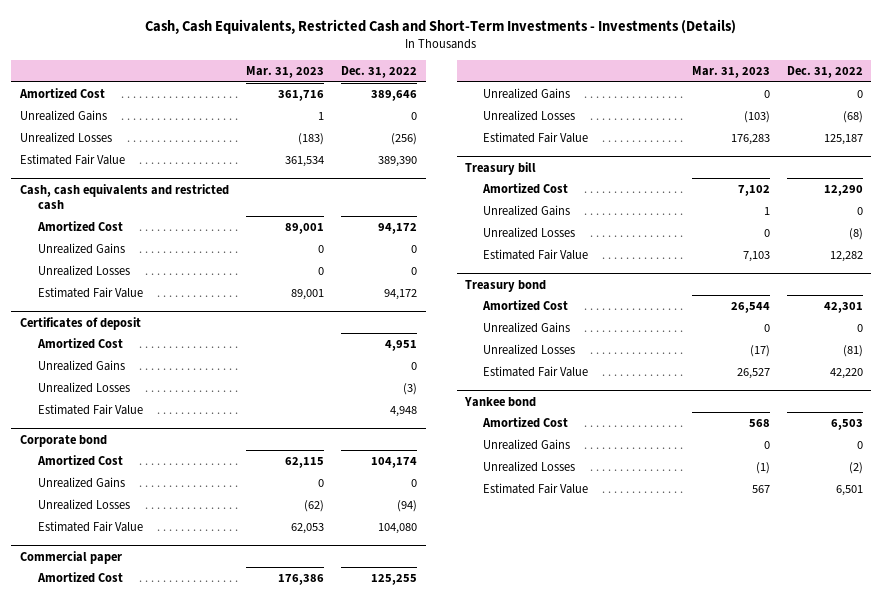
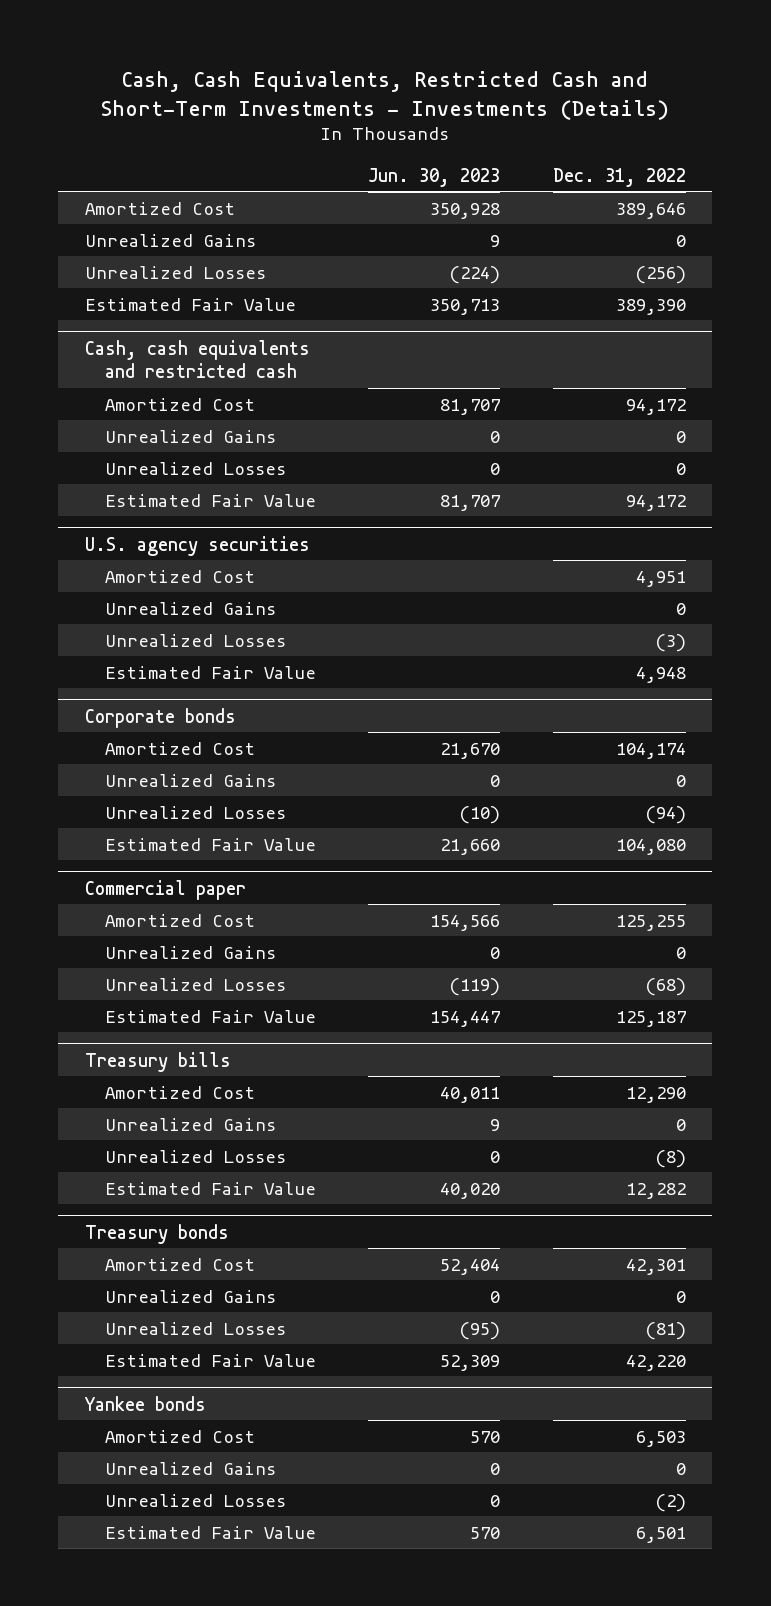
[246,66,325,79] Mar. 31, 2023 -> none
none -> [368,167,501,187] Jun. 30, 2023
[20,316,142,330] Certificates of deposit -> none
none -> [84,535,310,556] U.S. agency securities
[20,434,108,447] Corporate bond -> [84,707,236,728] Corporate bonds
[465,161,537,175] Treasury bill -> [84,1051,231,1072] Treasury bills
[465,279,547,292] Treasury bond -> [84,1223,229,1244] Treasury bonds
[464,396,537,407] Yankee bond -> [83,1395,206,1411] Yankee bonds

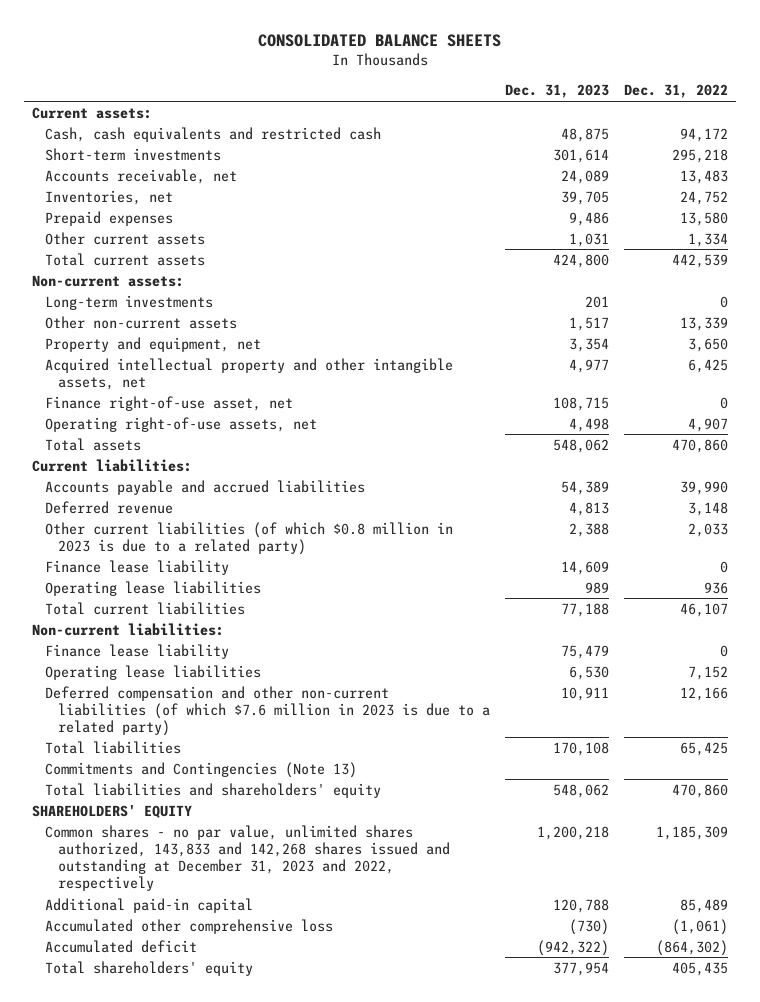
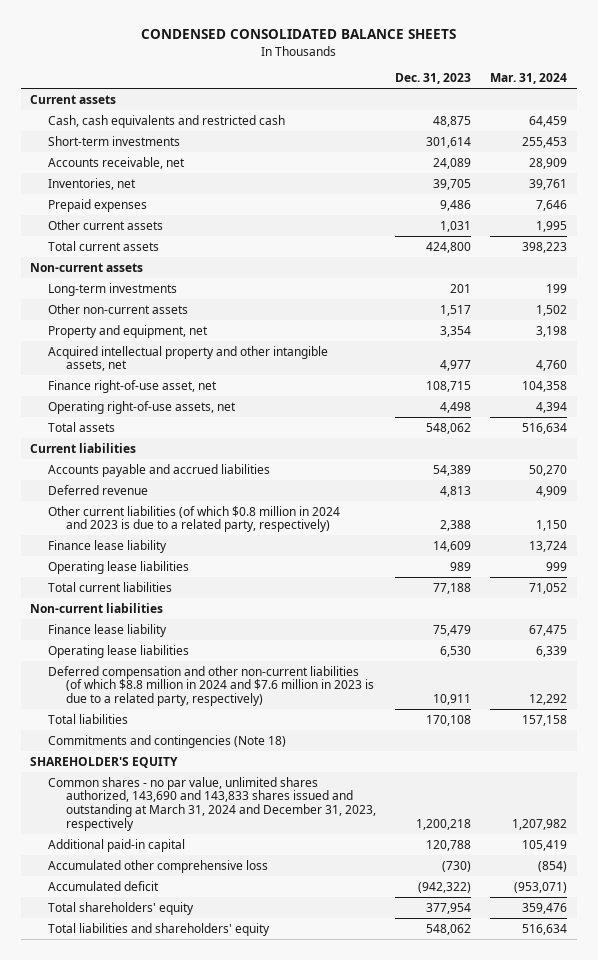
[257,34,501,48] CONSOLIDATED BALANCE SHEETS -> [140,29,456,40] CONDENSED CONSOLIDATED BALANCE SHEETS
[624,84,729,99] Dec. 31, 2022 -> none
none -> [490,73,568,85] Mar. 31, 2024
[31,106,152,119] Current assets: -> [30,94,117,104] Current assets
[31,274,184,287] Non-current assets: -> [30,262,144,272] Non-current assets
[31,458,192,472] Current liabilities: -> [30,442,137,453] Current liabilities
[44,521,453,555] Other current liabilities (of which $0.8 million in 2023 is due to a related party) -> [48,505,341,533] Other current liabilities (of which $0.8 million in 2024 and 2023 is due to a related party, respectively)
[31,622,224,636] Non-current liabilities: -> [30,602,164,613] Non-current liabilities
[44,685,490,736] Deferred compensation and other non-current liabilities (of which $7.6 million in 2023 is due to a related party) -> [48,665,375,707] Deferred compensation and other non-current liabilities (of which $8.8 million in 2024 and $7.6 million in 2023 is due to a related party, respectively)
[44,761,357,778] Commitments and Contingencies (Note 13) -> [48,734,287,748] Commitments and contingencies (Note 18)
[31,804,192,818] SHAREHOLDERS' EQUITY -> [30,756,179,768] SHAREHOLDER'S EQUITY
[44,824,450,891] Common shares - no par value, unlimited shares authorized, 143,833 and 142,268 shares issued and outstanding at December 31, 2023 and 2022, respectively -> [48,776,377,831] Common shares - no par value, unlimited shares authorized, 143,690 and 143,833 shares issued and outstanding at March 31, 2024 and December 31, 2023, respectively
[44,782,381,798] Total liabilities and shareholders' equity -> [48,922,271,936] Total liabilities and shareholders' equity

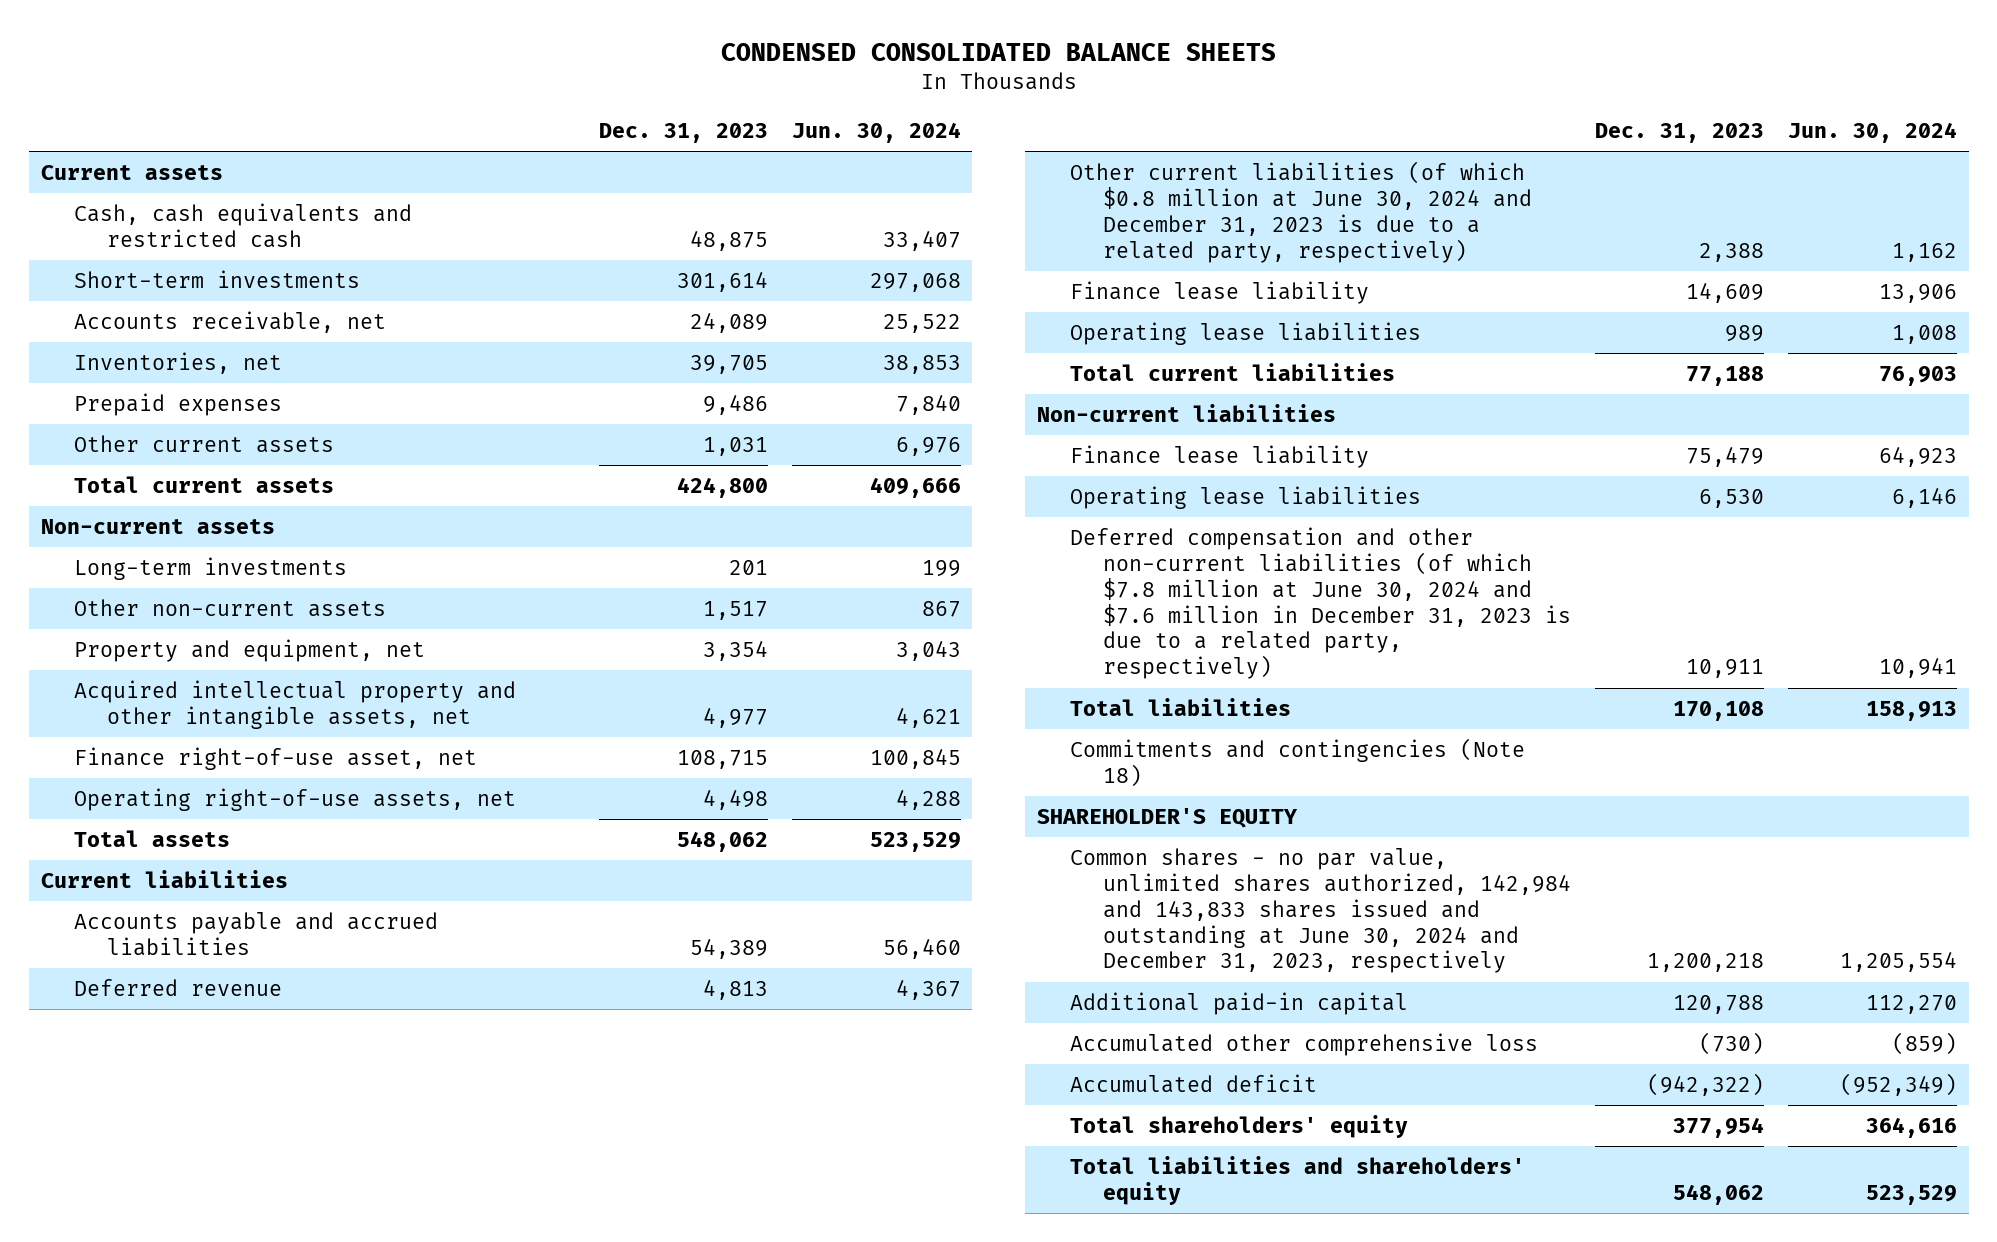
[490,73,568,85] Mar. 31, 2024 -> none
none -> [791,122,961,144] Jun. 30, 2024
[48,505,341,533] Other current liabilities (of which $0.8 million in 2024 and 2023 is due to a related party, respectively) -> [1069,160,1532,263] Other current liabilities (of which $0.8 million at June 30, 2024 and December 31, 2023 is due to a related party, respectively)
[48,665,375,707] Deferred compensation and other non-current liabilities (of which $8.8 million in 2024 and $7.6 million in 2023 is due to a related party, respectively) -> [1069,526,1571,680] Deferred compensation and other non-current liabilities (of which $7.8 million at June 30, 2024 and $7.6 million in December 31, 2023 is due to a related party, respectively)
[48,776,377,831] Common shares - no par value, unlimited shares authorized, 143,690 and 143,833 shares issued and outstanding at March 31, 2024 and December 31, 2023, respectively -> [1069,847,1571,974] Common shares - no par value, unlimited shares authorized, 142,984 and 143,833 shares issued and outstanding at June 30, 2024 and December 31, 2023, respectively

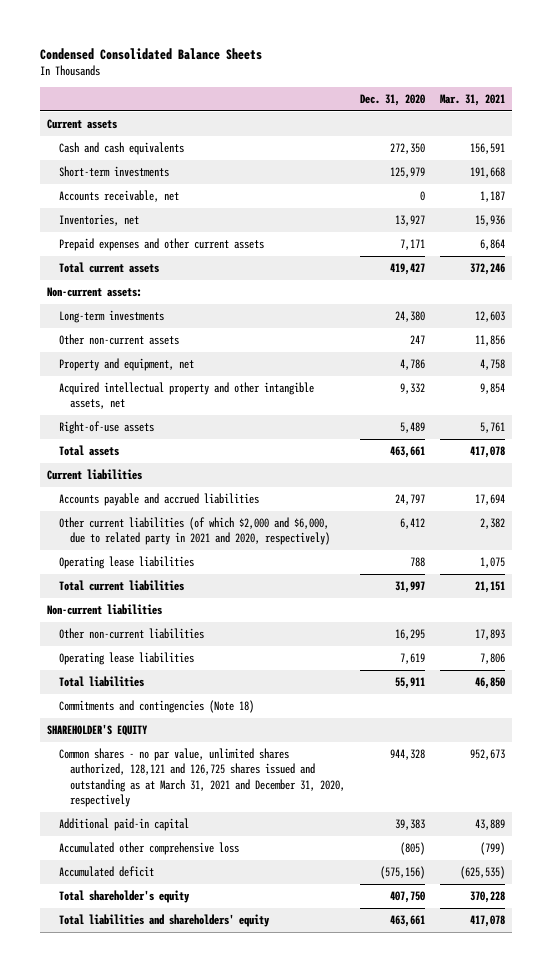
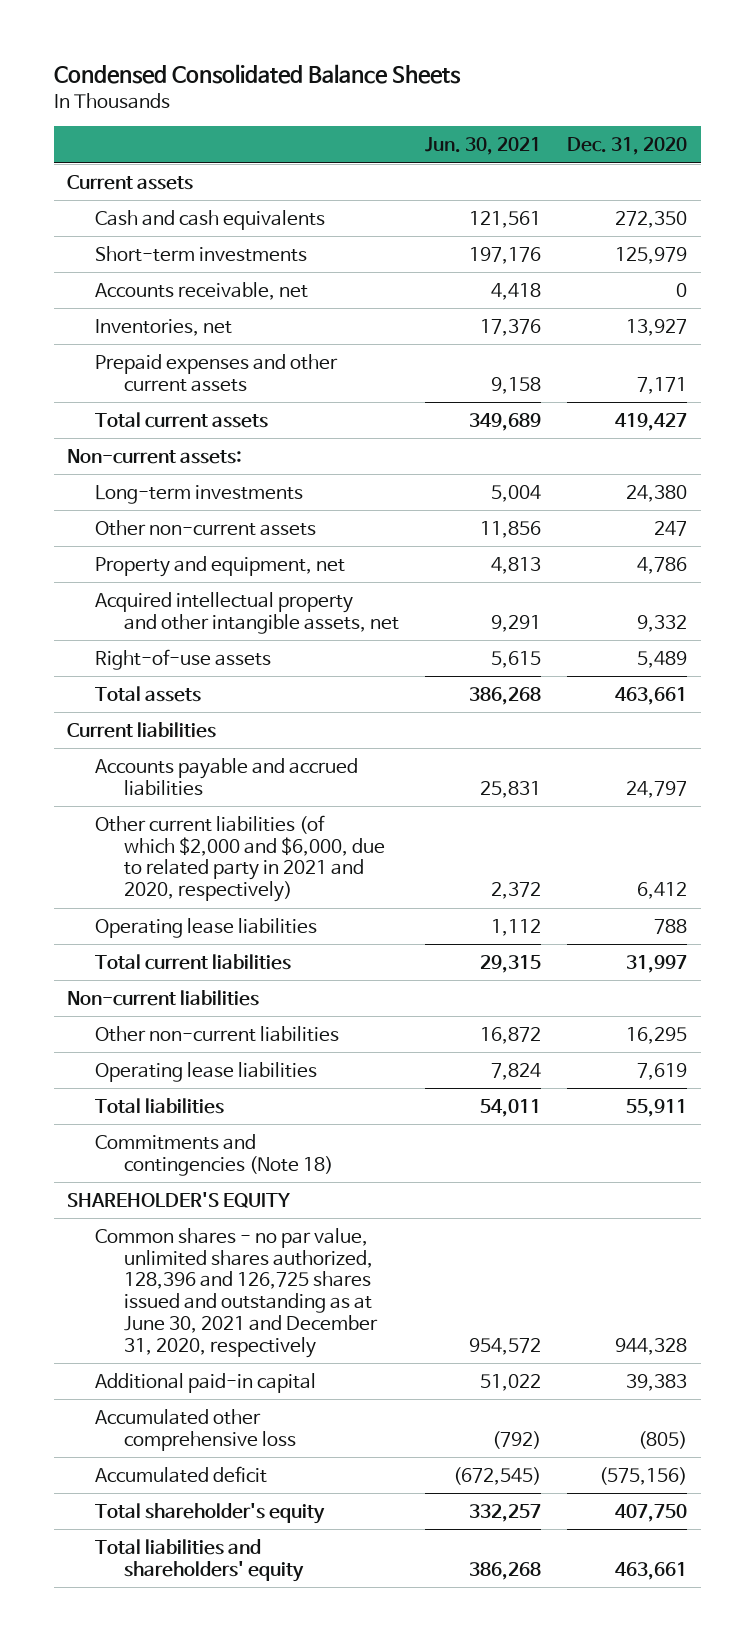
[439,93,505,106] Mar. 31, 2021 -> none
none -> [424,137,541,156] Jun. 30, 2021
[58,748,346,807] Common shares - no par value, unlimited shares authorized, 128,121 and 126,725 shares issued and outstanding as at March 31, 2021 and December 31, 2020, respectively -> [95,1227,378,1358] Common shares - no par value, unlimited shares authorized, 128,396 and 126,725 shares issued and outstanding as at June 30, 2021 and December 31, 2020, respectively

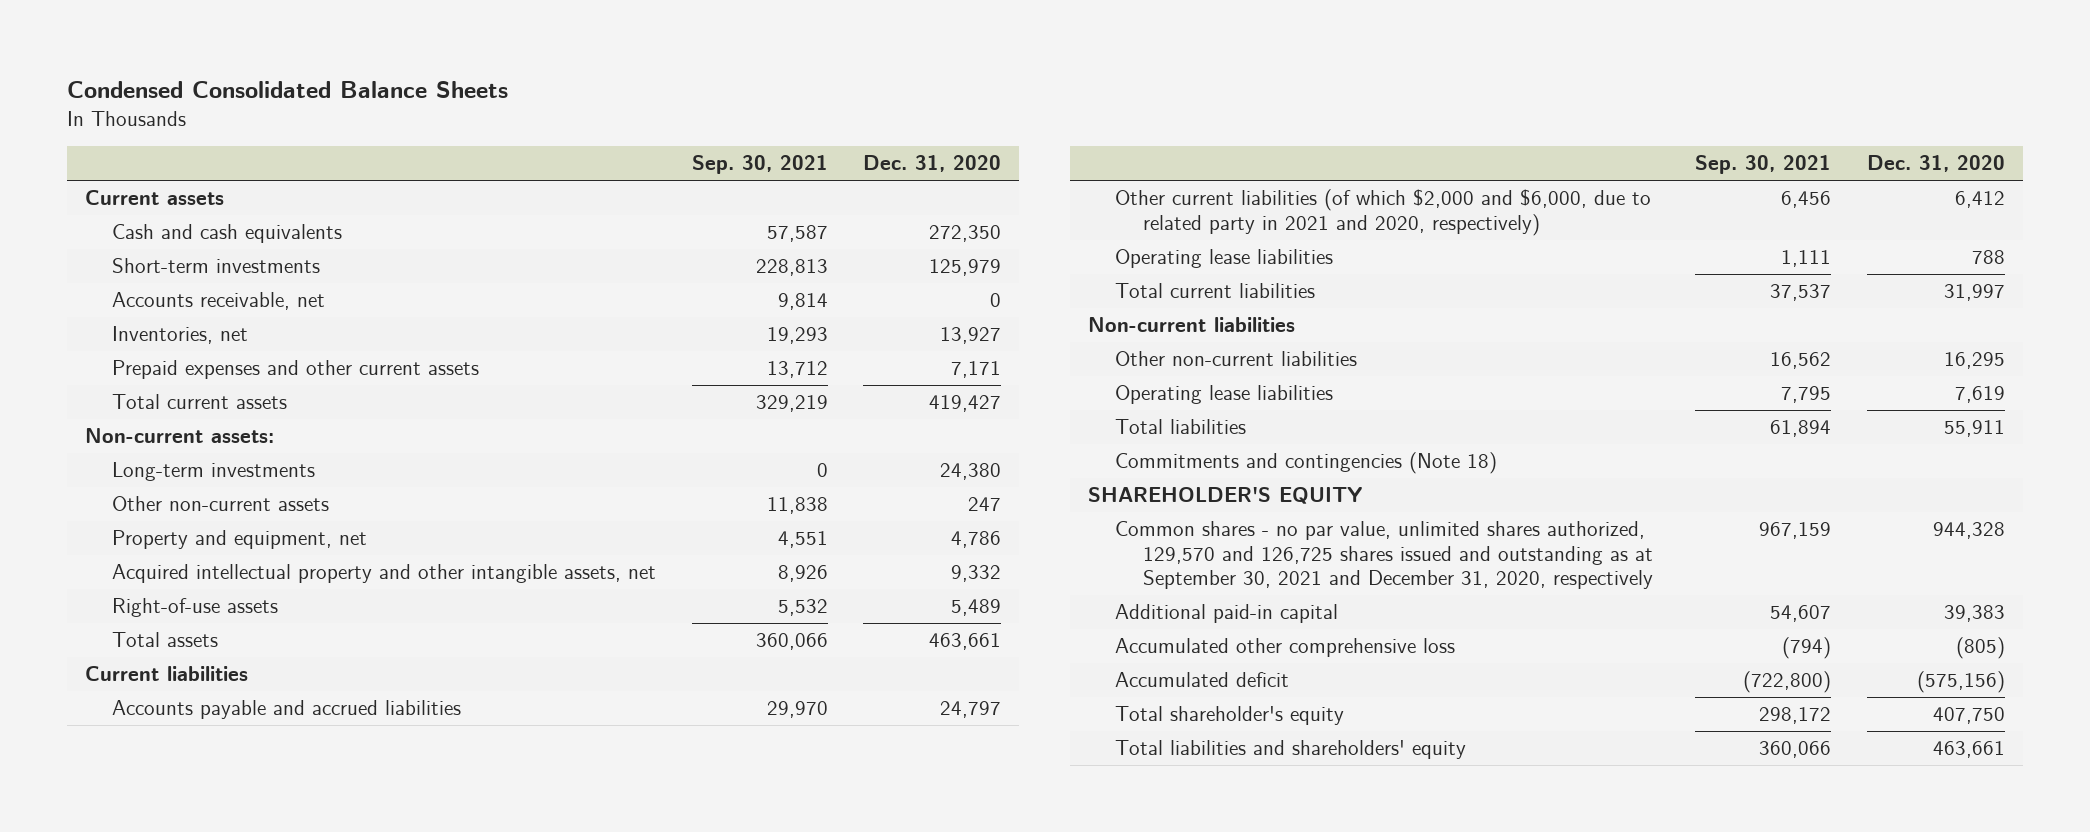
[424,137,541,156] Jun. 30, 2021 -> none
none -> [691,155,828,175] Sep. 30, 2021
[95,1227,378,1358] Common shares - no par value, unlimited shares authorized, 128,396 and 126,725 shares issued and outstanding as at June 30, 2021 and December 31, 2020, respectively -> [1115,521,1653,590] Common shares - no par value, unlimited shares authorized, 129,570 and 126,725 shares issued and outstanding as at September 30, 2021 and December 31, 2020, respectively

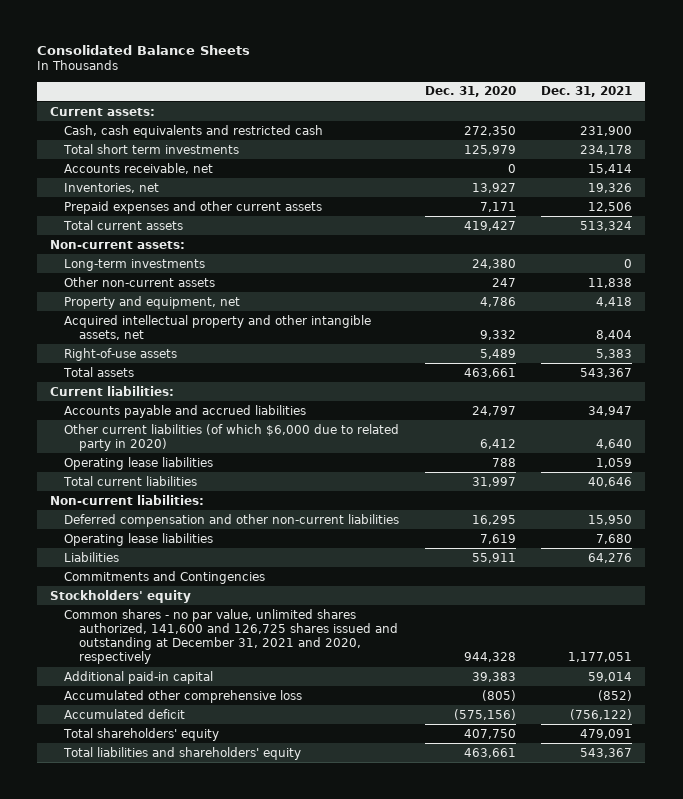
[66,81,508,99] Condensed Consolidated Balance Sheets -> [37,44,251,55] Consolidated Balance Sheets
[691,155,828,175] Sep. 30, 2021 -> none
none -> [541,86,633,98] Dec. 31, 2021
[84,190,224,206] Current assets -> [50,106,156,116] Current assets:
[111,224,342,244] Cash and cash equivalents -> [64,124,324,138] Cash, cash equivalents and restricted cash
[111,258,320,274] Short-term investments -> [63,143,240,154] Total short term investments
[84,666,248,682] Current liabilities -> [50,385,175,396] Current liabilities:
[1115,189,1652,236] Other current liabilities (of which $2,000 and $6,000, due to related party in 2021 and 2020, respectively) -> [64,423,400,451] Other current liabilities (of which $6,000 due to related party in 2020)
[1088,317,1296,333] Non-current liabilities -> [50,494,205,505] Non-current liabilities:
[1115,351,1358,367] Other non-current liabilities -> [64,513,400,527] Deferred compensation and other non-current liabilities
[1115,419,1247,435] Total liabilities -> [64,551,120,562] Liabilities
[1115,452,1498,475] Commitments and contingencies (Note 18) -> [64,570,266,584] Commitments and Contingencies
[1088,487,1363,505] SHAREHOLDER'S EQUITY -> [50,589,192,603] Stockholders' equity
[1115,521,1653,590] Common shares - no par value, unlimited shares authorized, 129,570 and 126,725 shares issued and outstanding as at September 30, 2021 and December 31, 2020, respectively -> [64,608,398,665] Common shares - no par value, unlimited shares authorized, 141,600 and 126,725 shares issued and outstanding at December 31, 2021 and 2020, respectively
[1115,706,1345,726] Total shareholder's equity -> [63,727,220,741] Total shareholders' equity

